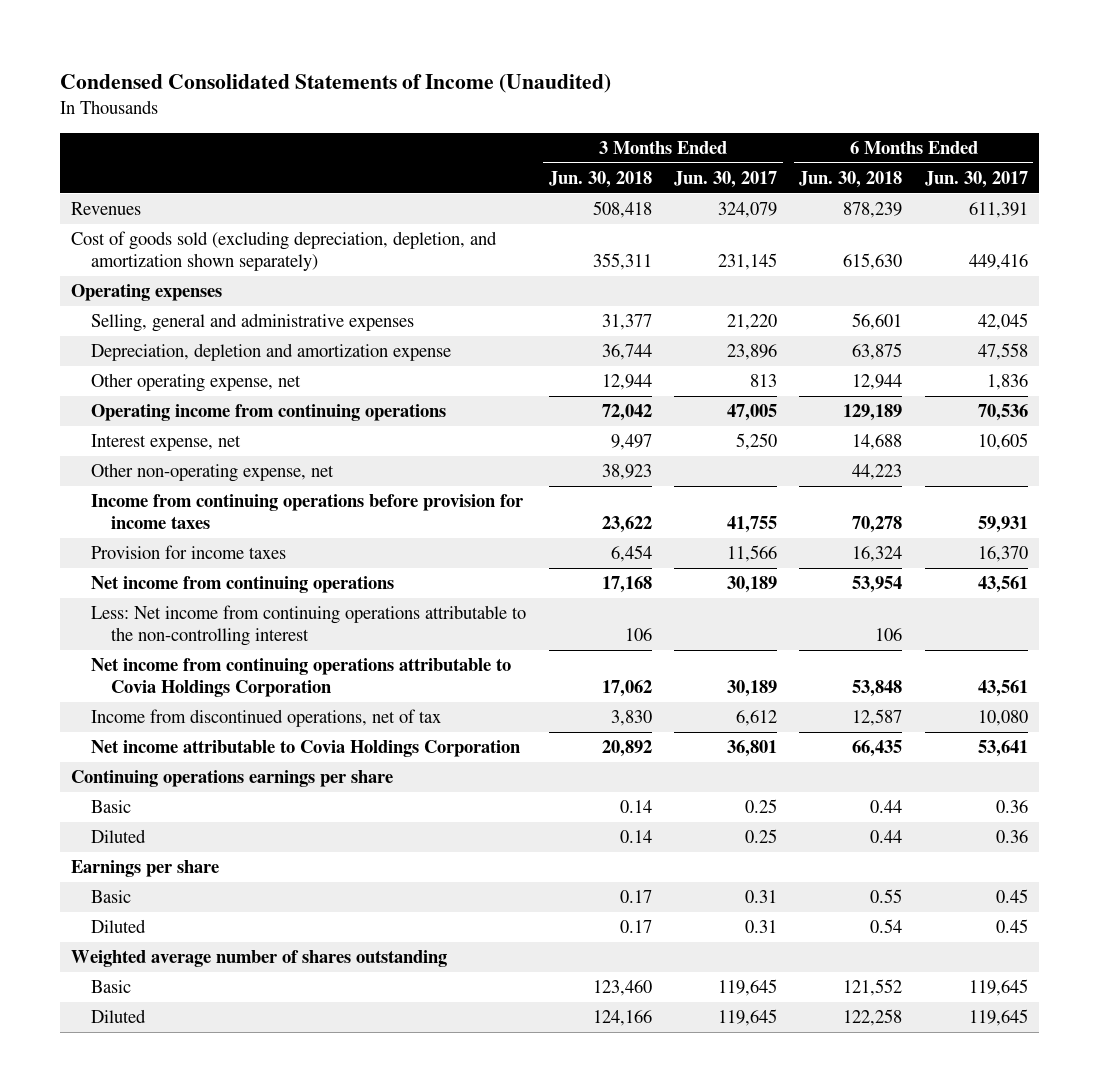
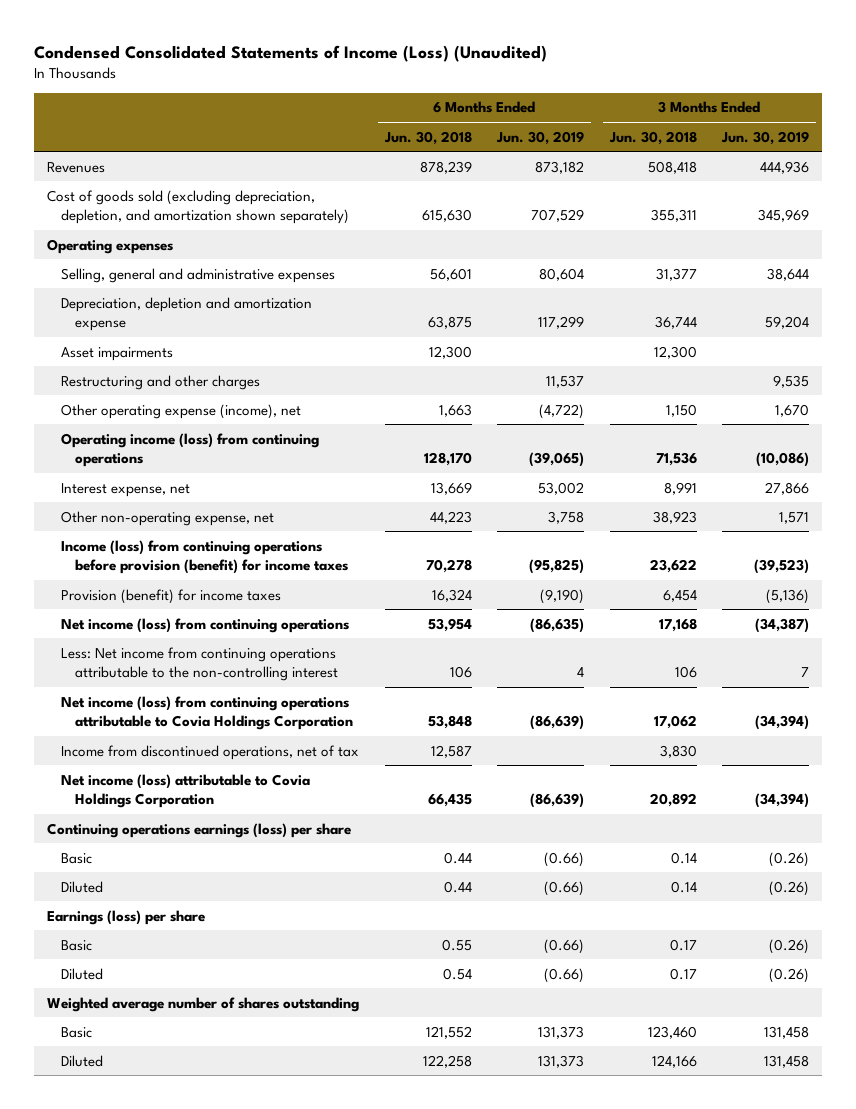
[60,74,612,94] Condensed Consolidated Statements of Income (Unaudited) -> [34,44,548,62] Condensed Consolidated Statements of Income (Loss) (Unaudited)
[674,170,778,188] Jun. 30, 2017 -> none
[924,170,1028,188] Jun. 30, 2017 -> none
none -> [496,130,585,145] Jun. 30, 2019
none -> [721,130,810,145] Jun. 30, 2019
none -> [61,346,174,361] Asset impairments
none -> [61,374,261,390] Restructuring and other charges
[91,373,302,393] Other operating expense, net -> [61,403,302,419] Other operating expense (income), net
[601,374,652,391] 12,944 -> [665,403,697,417] 1,150
[852,374,903,391] 12,944 -> [438,403,472,417] 1,663
[91,404,447,422] Operating income from continuing operations -> [61,432,320,467] Operating income (loss) from continuing operations
[601,404,652,422] 72,042 -> [655,451,697,466] 71,536
[843,404,903,422] 129,189 -> [423,451,472,466] 128,170
[610,434,652,451] 9,497 -> [663,481,697,495] 8,991
[852,434,903,451] 14,688 -> [430,481,472,495] 13,669
[91,494,525,530] Income from continuing operations before provision for income taxes -> [61,539,349,574] Income (loss) from continuing operations before provision (benefit) for income taxes
[91,545,287,560] Provision for income taxes -> [61,588,282,604] Provision (benefit) for income taxes
[91,576,395,594] Net income from continuing operations -> [61,617,350,633] Net income (loss) from continuing operations
[91,658,512,698] Net income from continuing operations attributable to Covia Holdings Corporation -> [61,695,354,730] Net income (loss) from continuing operations attributable to Covia Holdings Corporation
[91,740,521,758] Net income attributable to Covia Holdings Corporation -> [61,773,311,808] Net income (loss) attributable to Covia Holdings Corporation
[71,770,394,788] Continuing operations earnings per share -> [46,822,351,838] Continuing operations earnings (loss) per share
[71,860,220,878] Earnings per share -> [46,909,205,925] Earnings (loss) per share

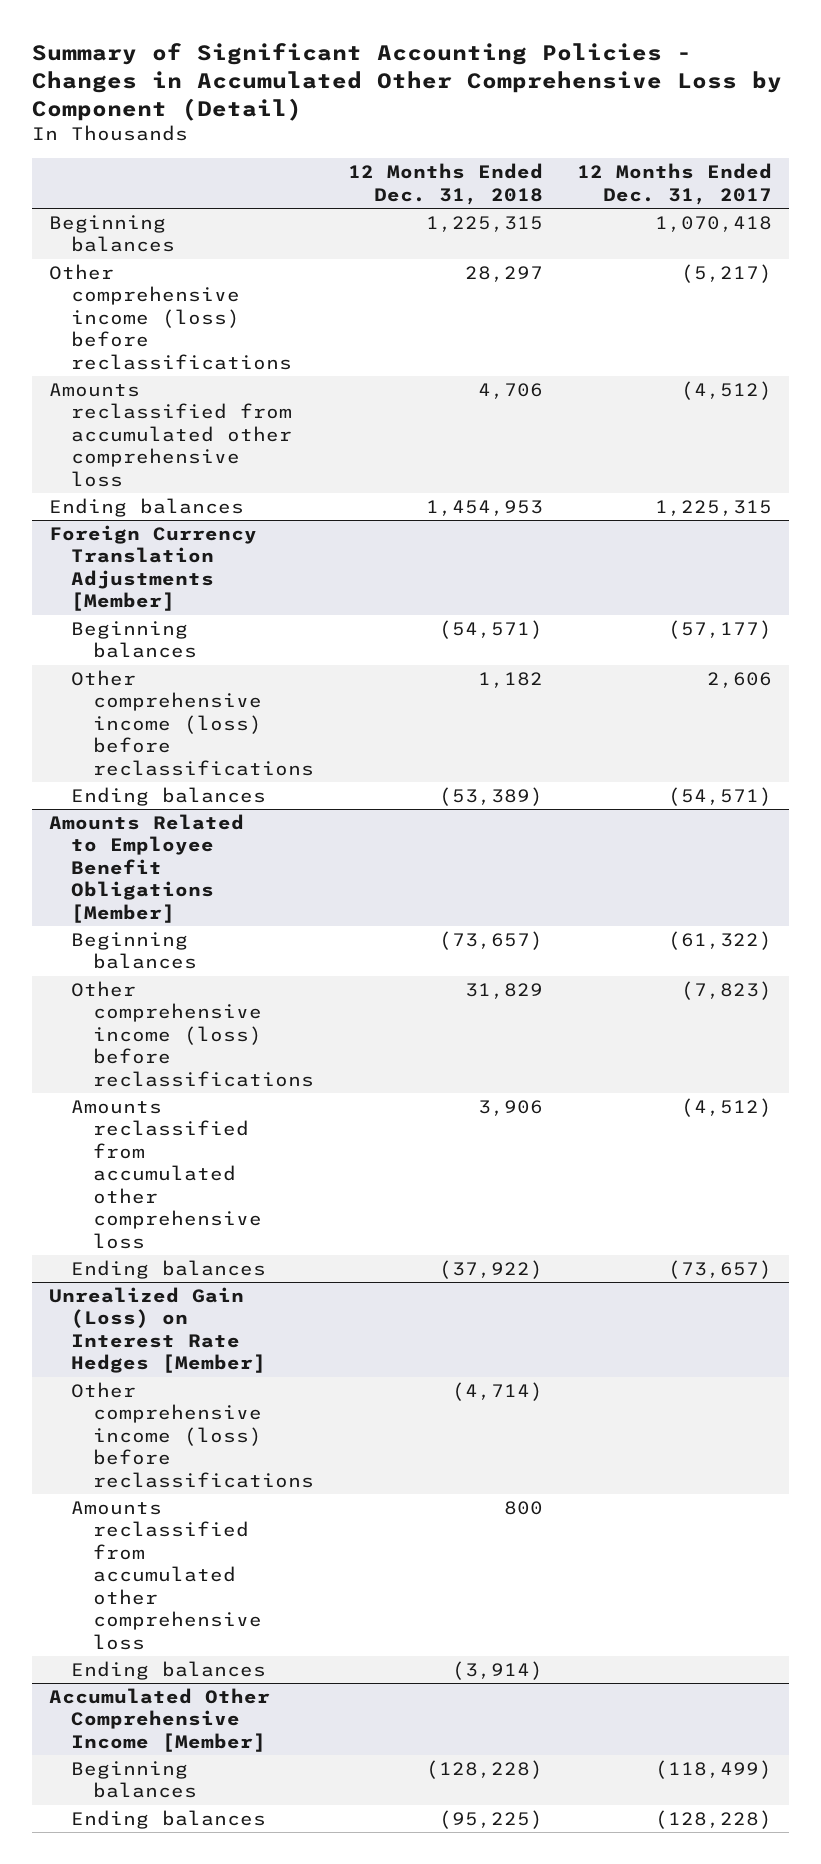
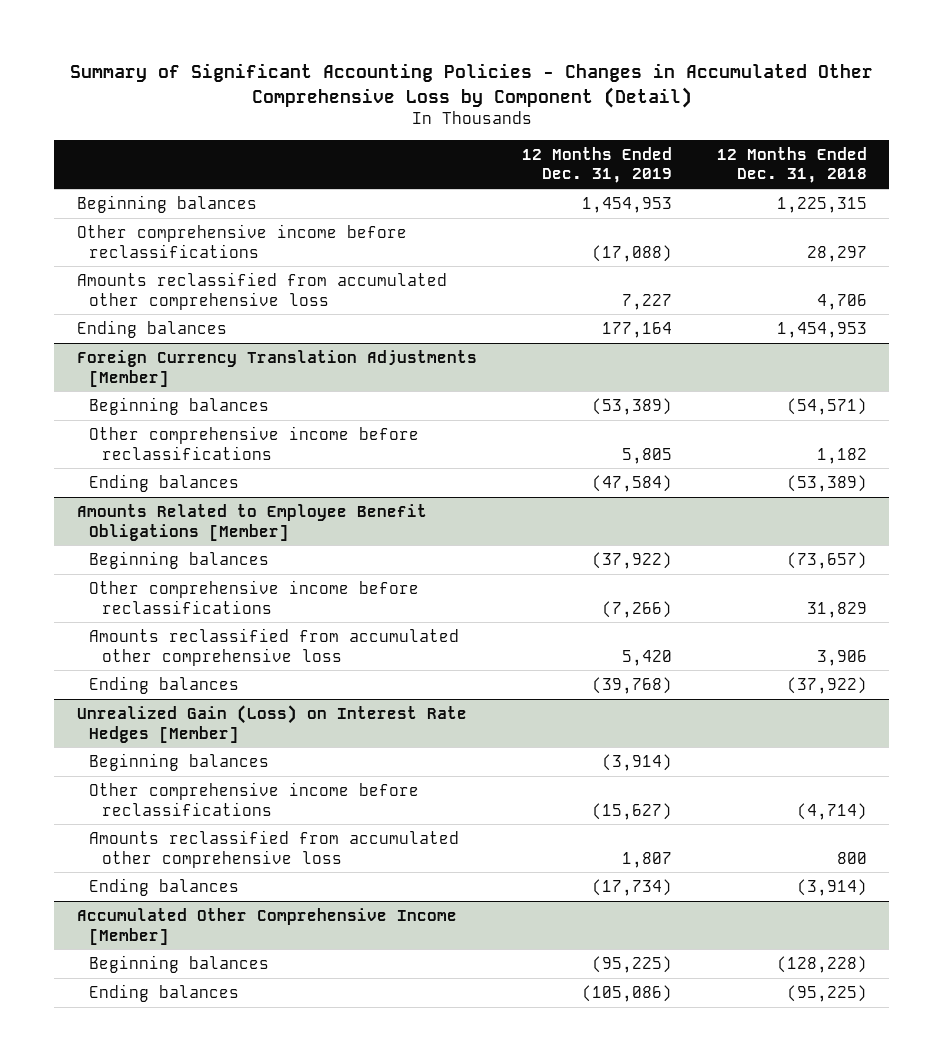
[577,163,773,205] 12 Months Ended Dec. 31, 2017 -> none
none -> [521,146,672,184] 12 Months Ended Dec. 31, 2019
[48,263,292,370] Other comprehensive income (loss) before reclassifications -> [76,223,407,258] Other comprehensive income before reclassifications
[70,669,314,776] Other comprehensive income (loss) before reclassifications -> [89,425,420,460] Other comprehensive income before reclassifications
[70,980,314,1087] Other comprehensive income (loss) before reclassifications -> [89,579,420,614] Other comprehensive income before reclassifications
none -> [89,752,270,771] Beginning balances
[70,1381,314,1488] Other comprehensive income (loss) before reclassifications -> [89,781,420,816] Other comprehensive income before reclassifications

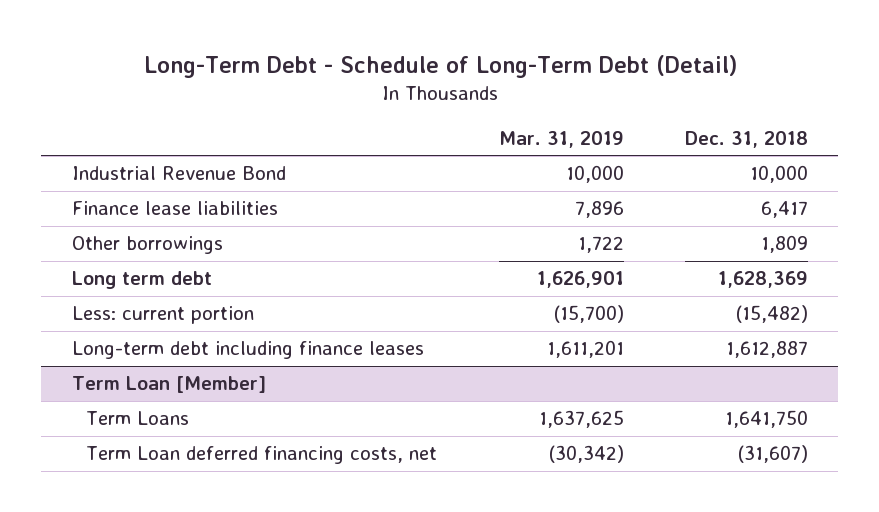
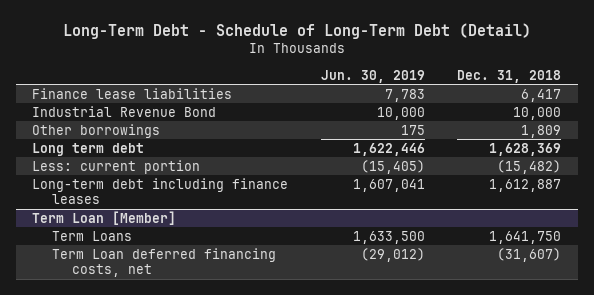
[498,130,624,148] Mar. 31, 2019 -> none
none -> [320,69,425,83] Jun. 30, 2019
[71,166,286,181] Industrial Revenue Bond -> [32,105,217,117] Industrial Revenue Bond

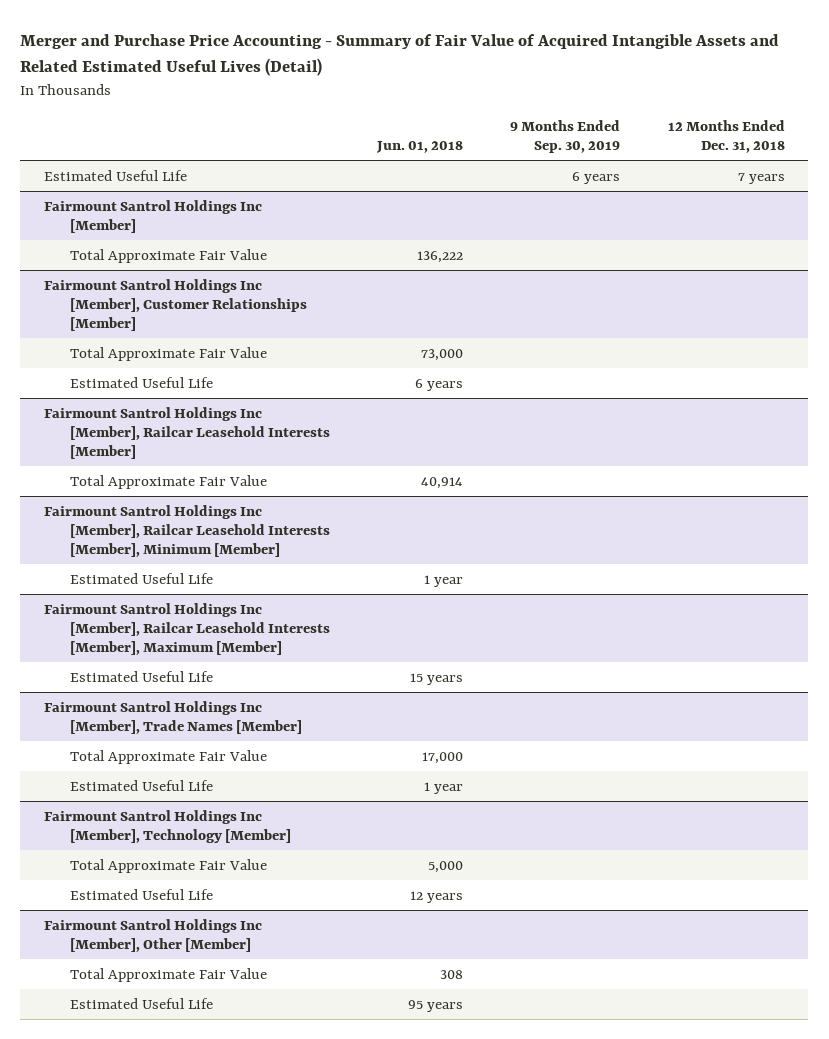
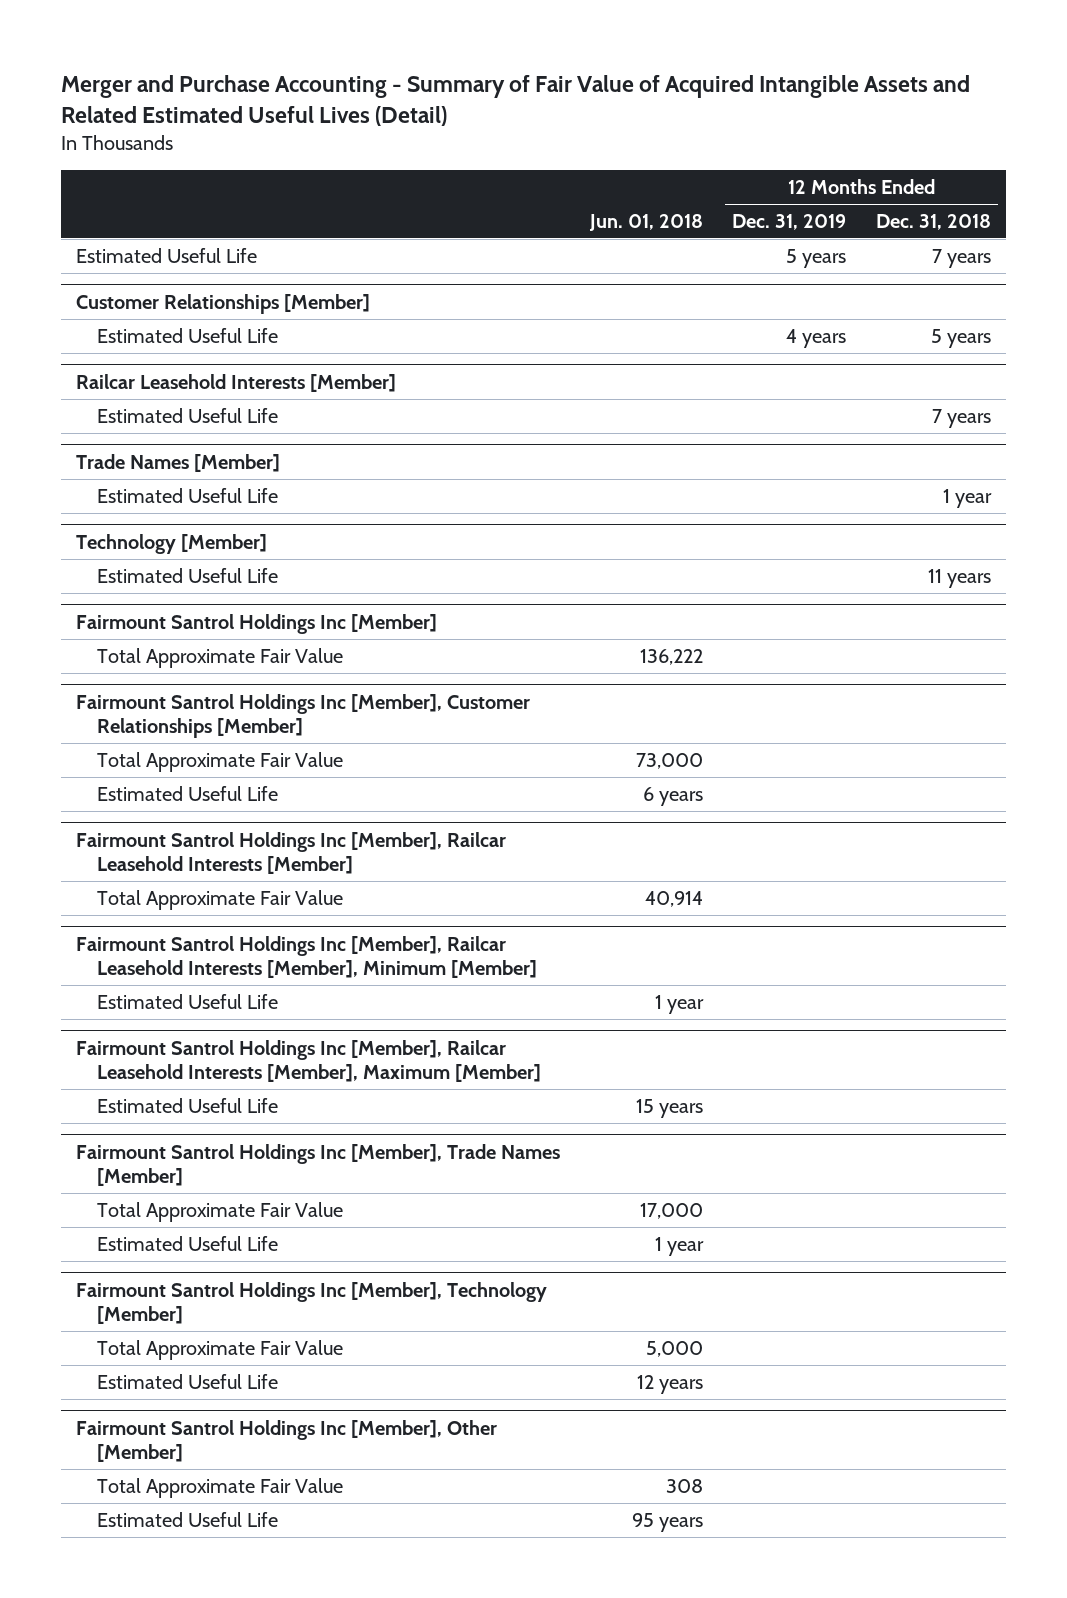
[20,34,780,77] Merger and Purchase Price Accounting - Summary of Fair Value of Acquired Intangible Assets and Related Estimated Useful Lives (Detail) -> [60,75,970,127] Merger and Purchase Accounting - Summary of Fair Value of Acquired Intangible Assets and Related Estimated Useful Lives (Detail)
[510,119,621,154] 9 Months Ended Sep. 30, 2019 -> none
none -> [732,214,847,231] Dec. 31, 2019
none -> [75,293,370,314] Customer Relationships [Member]
none -> [96,327,278,343] Estimated Useful Life
none -> [75,373,396,392] Railcar Leasehold Interests [Member]
none -> [96,407,278,423] Estimated Useful Life
none -> [75,453,280,472] Trade Names [Member]
none -> [96,487,278,503] Estimated Useful Life
none -> [75,533,267,554] Technology [Member]
none -> [96,567,278,583] Estimated Useful Life

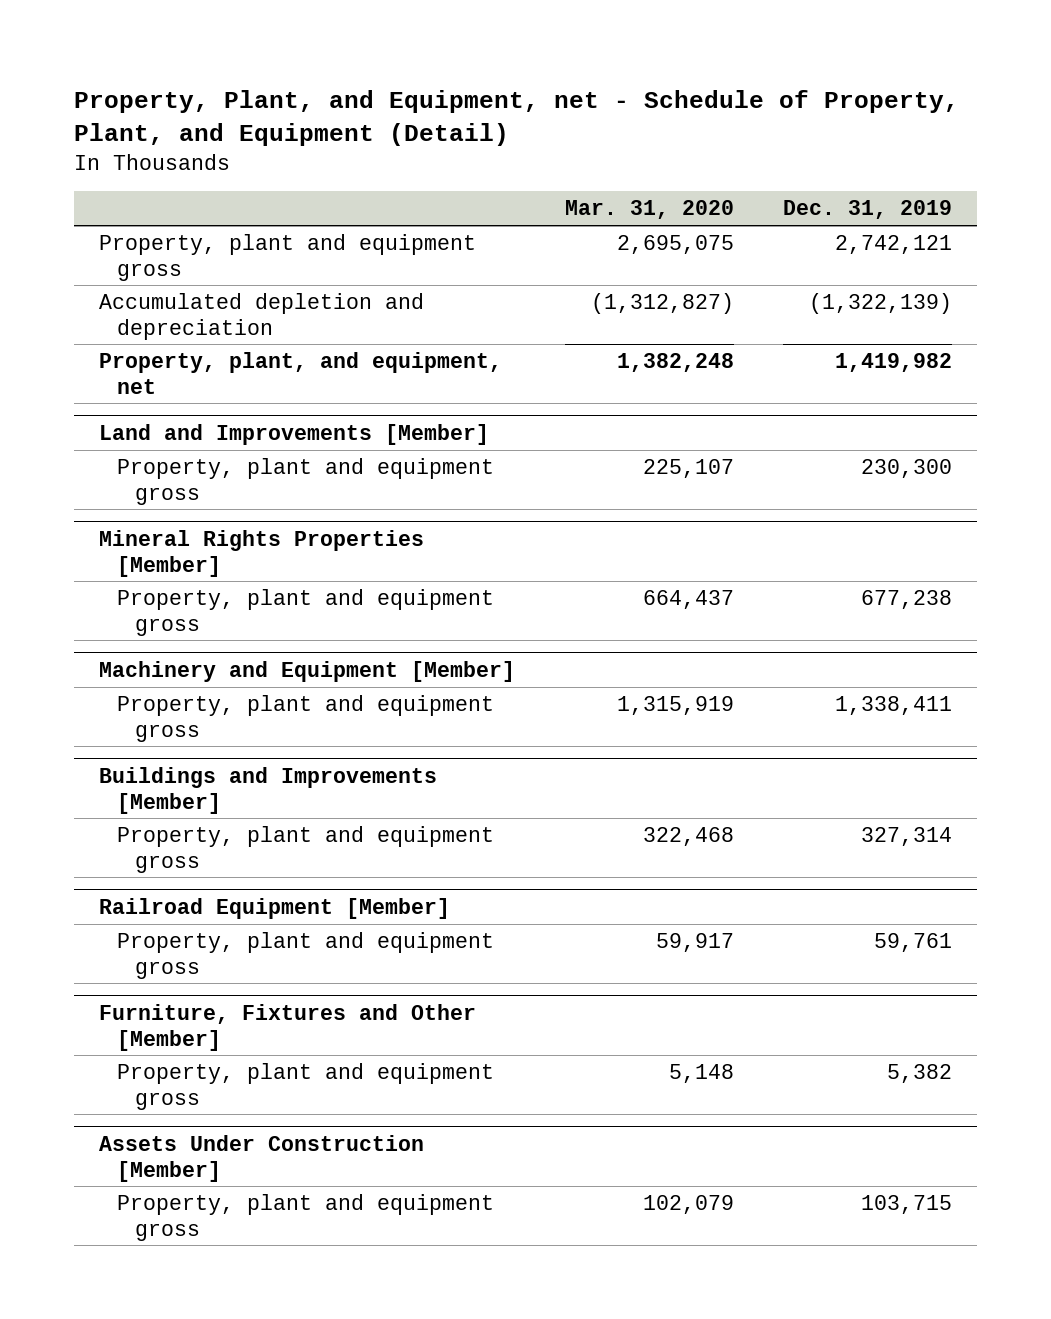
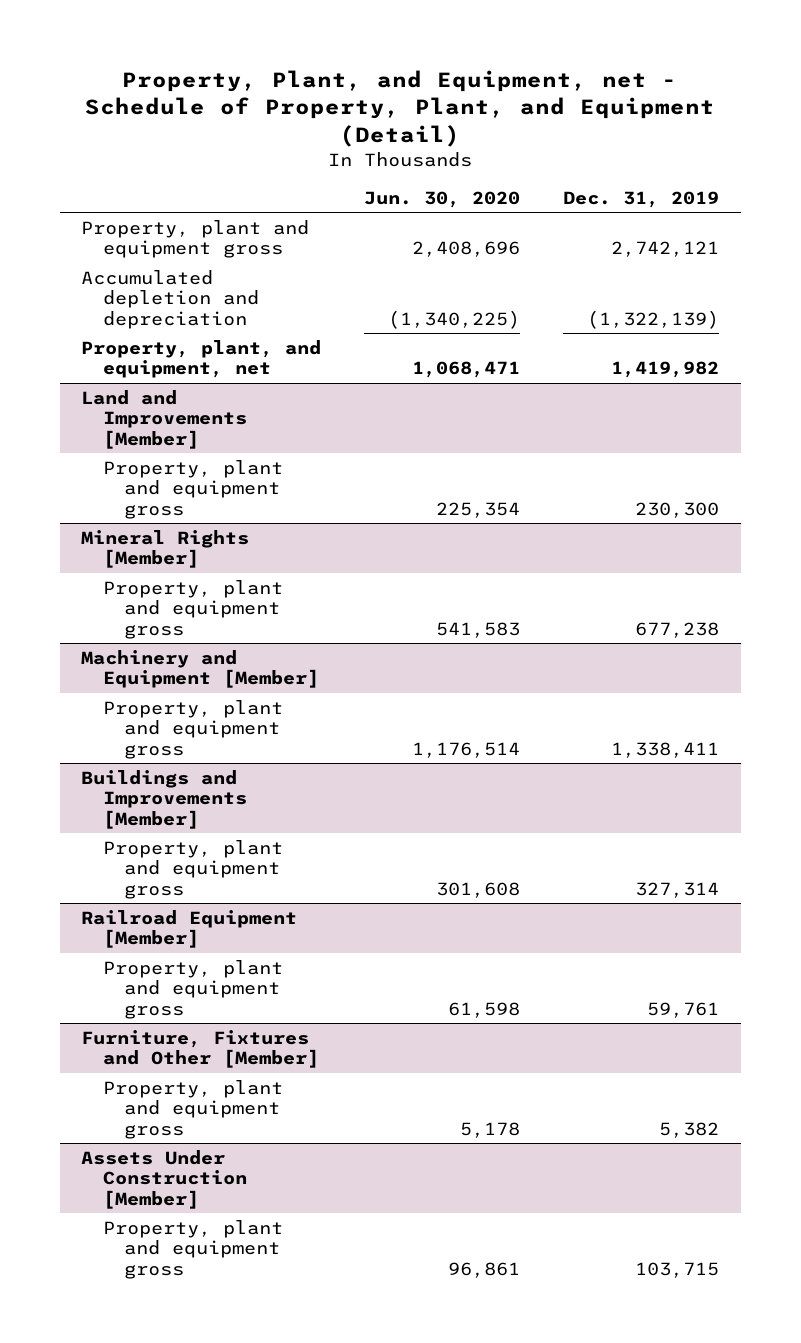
[564,200,734,220] Mar. 31, 2020 -> none
none -> [364,190,521,208] Jun. 30, 2020
[99,529,425,577] Mineral Rights Properties [Member] -> [81,529,250,569] Mineral Rights [Member]

